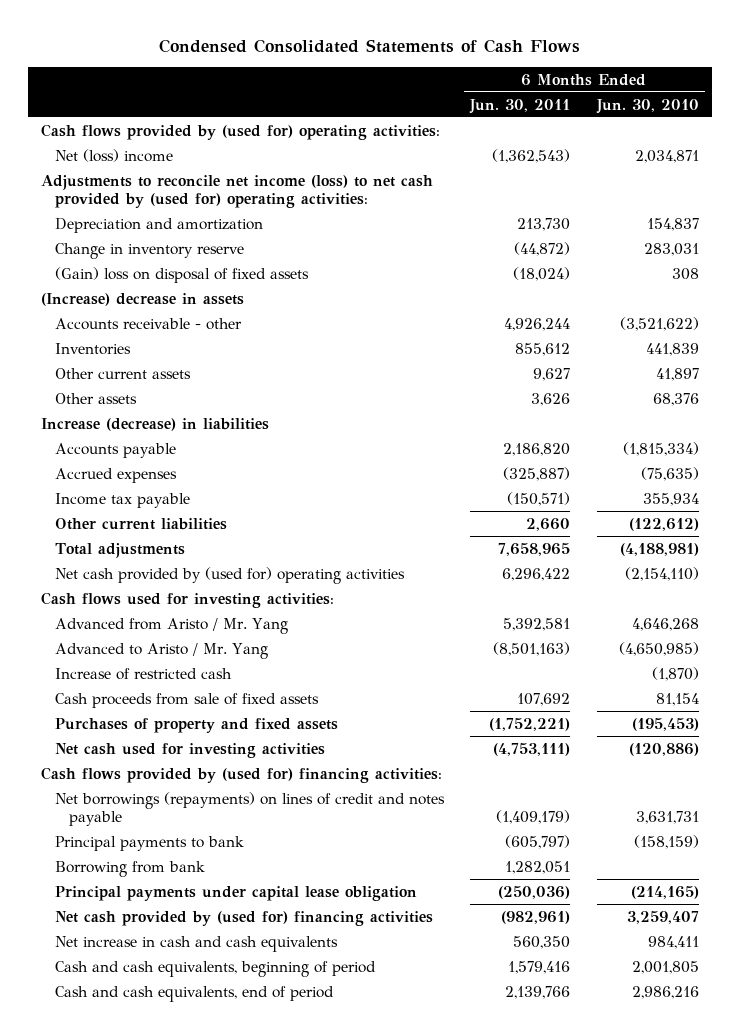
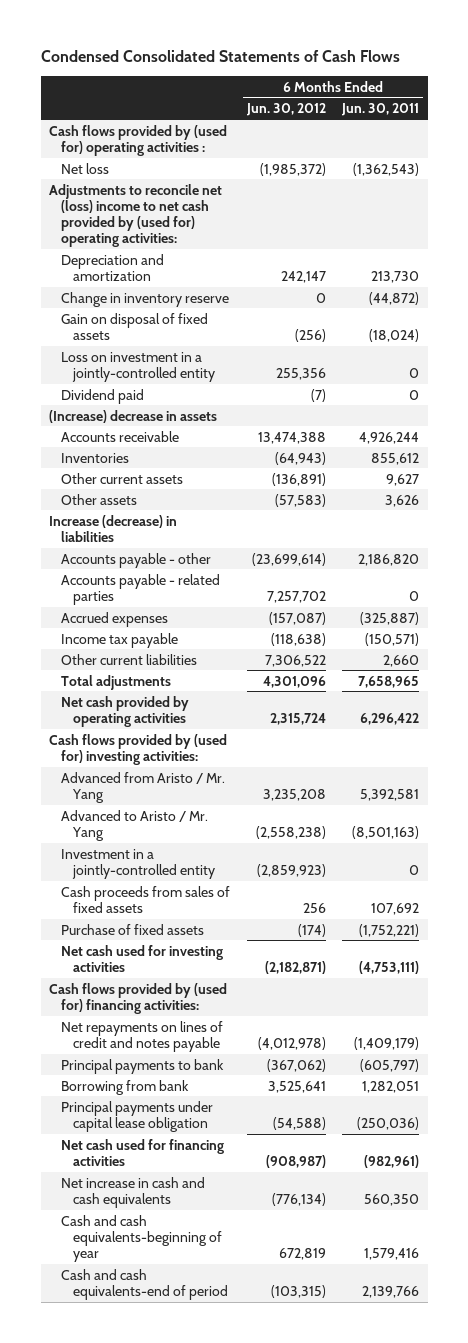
[595,98,699,114] Jun. 30, 2010 -> none
none -> [245,103,326,117] Jun. 30, 2012
[40,123,440,140] Cash flows provided by (used for) operating activities: -> [49,124,228,156] Cash flows provided by (used for) operating activities :
[54,148,173,162] Net (loss) income -> [61,162,110,174] Net loss
[40,174,433,208] Adjustments to reconcile net income (loss) to net cash provided by (used for) operating activities: -> [49,183,223,247] Adjustments to reconcile net (loss) income to net cash provided by (used for) operating activities:
[54,266,309,283] (Gain) loss on disposal of fixed assets -> [61,312,209,340] Gain on disposal of fixed assets
none -> [61,351,216,382] Loss on investment in a jointly-controlled entity
none -> [61,388,145,404] Dividend paid
[54,317,242,330] Accounts receivable - other -> [61,430,180,442] Accounts receivable
[54,442,176,458] Accounts payable -> [61,552,212,568] Accounts payable - other
none -> [61,573,221,605] Accounts payable - related parties
[54,566,405,584] Net cash provided by (used for) operating activities -> [61,695,190,727] Net cash provided by operating activities
[40,591,334,608] Cash flows used for investing activities: -> [49,733,228,765] Cash flows provided by (used for) investing activities:
[54,667,232,680] Increase of restricted cash -> none
none -> [61,848,216,879] Investment in a jointly-controlled entity
[54,692,319,708] Cash proceeds from sale of fixed assets -> [61,885,231,913] Cash proceeds from sales of fixed assets
[54,717,338,733] Purchases of property and fixed assets -> [61,923,205,935] Purchase of fixed assets
[54,791,445,826] Net borrowings (repayments) on lines of credit and notes payable -> [61,1020,224,1052] Net repayments on lines of credit and notes payable
[54,910,433,926] Net cash provided by (used for) financing activities -> [61,1138,225,1166] Net cash used for financing activities
[54,960,376,977] Cash and cash equivalents, beginning of period -> [61,1214,223,1262] Cash and cash equivalents-beginning of year
[54,985,334,1002] Cash and cash equivalents, end of period -> [61,1268,229,1300] Cash and cash equivalents-end of period

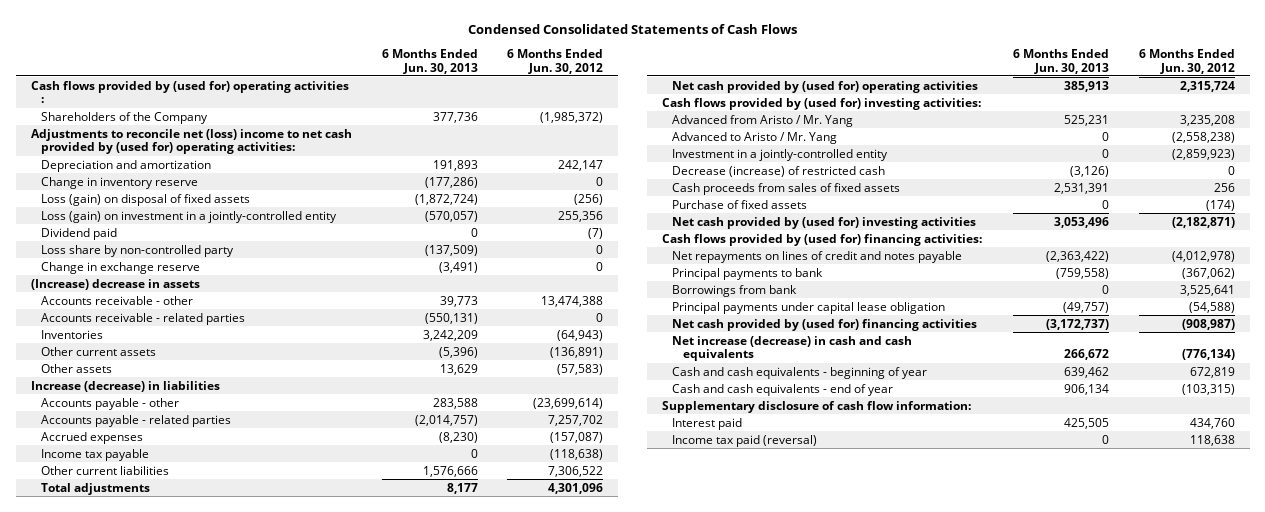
[341,103,420,117] Jun. 30, 2011 -> none
none -> [381,48,478,74] 6 Months Ended Jun. 30, 2013
[61,162,110,174] Net loss -> [41,111,209,124] Shareholders of the Company
[61,312,209,340] Gain on disposal of fixed assets -> [41,193,251,206] Loss (gain) on disposal of fixed assets
[61,351,216,382] Loss on investment in a jointly-controlled entity -> [41,210,338,223] Loss (gain) on investment in a jointly-controlled entity
none -> [41,244,235,257] Loss share by non-controlled party
none -> [41,261,201,274] Change in exchange reserve
[61,430,180,442] Accounts receivable -> [41,295,194,305] Accounts receivable - other
none -> [41,312,246,325] Accounts receivable - related parties
[61,695,190,727] Net cash provided by operating activities -> [672,80,979,93] Net cash provided by (used for) operating activities
none -> [672,165,886,177] Decrease (increase) of restricted cash
[61,944,224,972] Net cash used for investing activities -> [672,216,977,229] Net cash provided by (used for) investing activities
[61,1079,190,1095] Borrowing from bank -> [672,284,798,297] Borrowings from bank
[61,1138,225,1166] Net cash used for financing activities -> [672,318,978,331] Net cash provided by (used for) financing activities
[61,1176,206,1208] Net increase in cash and cash equivalents -> [672,335,913,362] Net increase (decrease) in cash and cash equivalents
[61,1214,223,1262] Cash and cash equivalents-beginning of year -> [672,366,928,379] Cash and cash equivalents - beginning of year
[61,1268,229,1300] Cash and cash equivalents-end of period -> [672,383,894,396] Cash and cash equivalents - end of year
none -> [661,400,971,413] Supplementary disclosure of cash flow information:
none -> [672,417,743,430] Interest paid
none -> [672,434,818,447] Income tax paid (reversal)

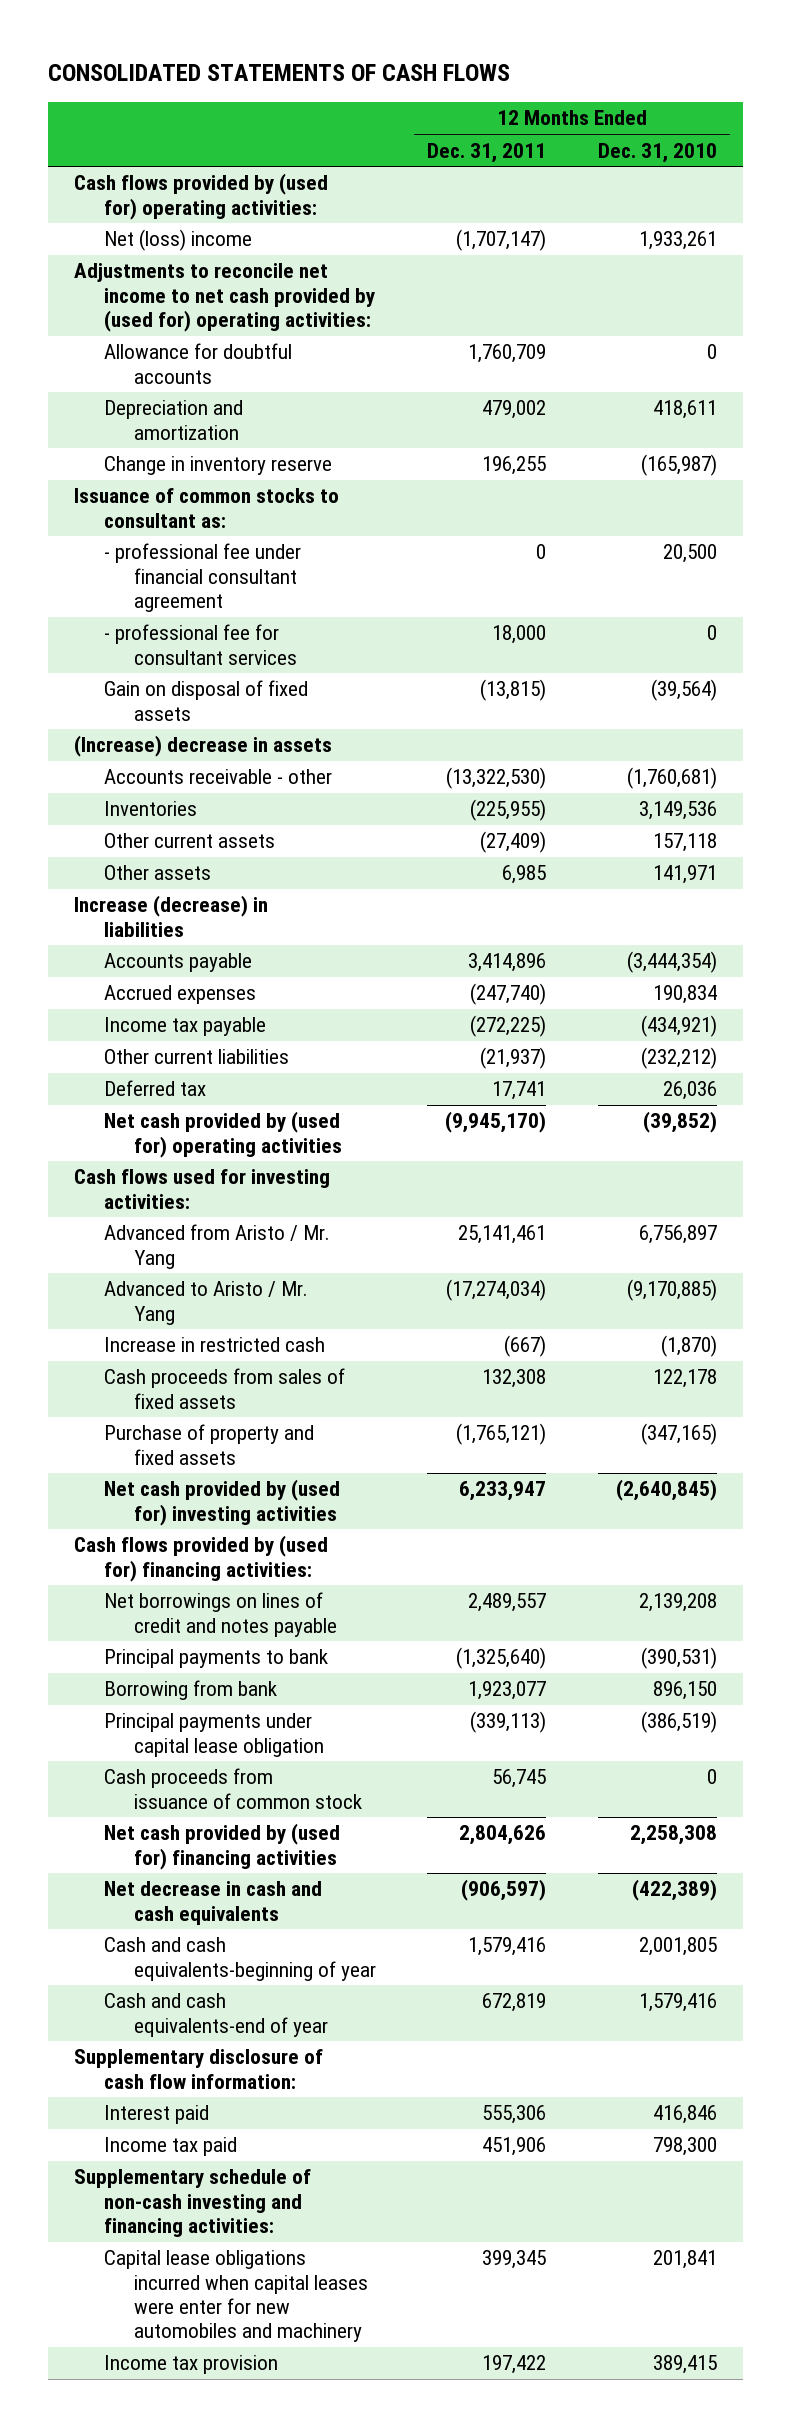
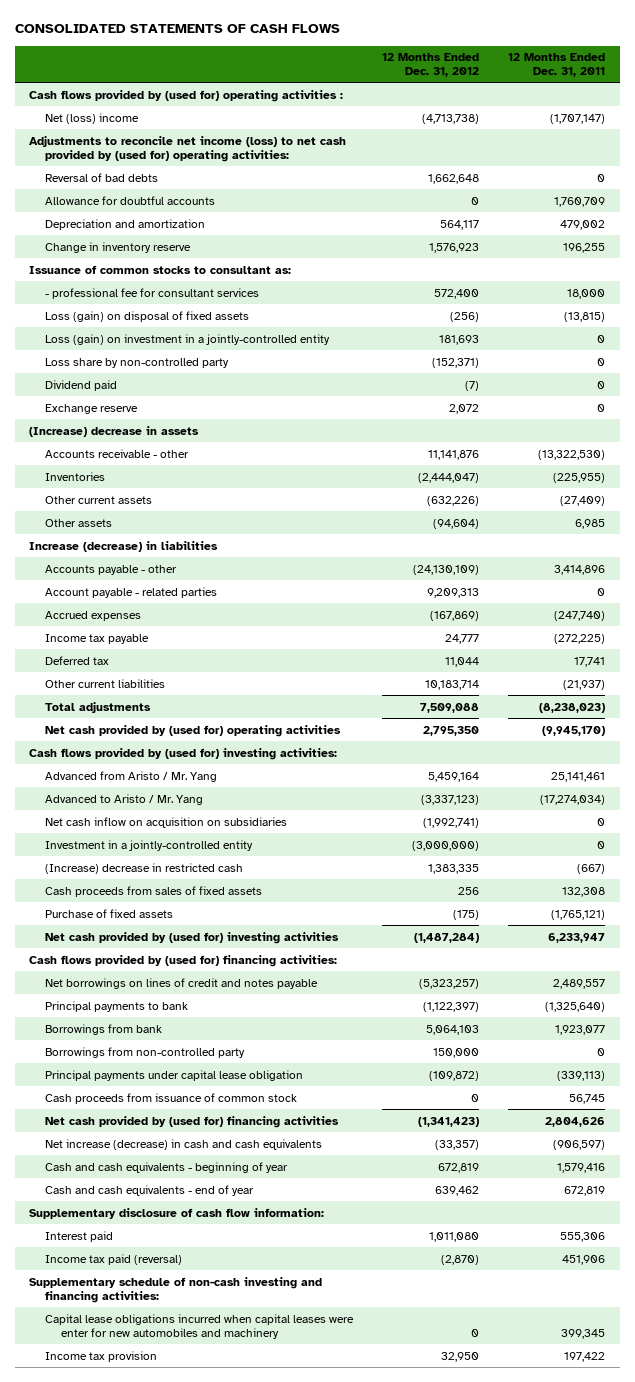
[598,142,718,163] Dec. 31, 2010 -> none
none -> [382,53,480,78] 12 Months Ended Dec. 31, 2012
[74,173,329,220] Cash flows provided by (used for) operating activities: -> [29,89,344,102] Cash flows provided by (used for) operating activities :
[74,263,375,333] Adjustments to reconcile net income to net cash provided by (used for) operating activities: -> [29,135,347,162] Adjustments to reconcile net income (loss) to net cash provided by (used for) operating activities:
none -> [45,172,159,182] Reversal of bad debts
[103,543,301,613] - professional fee under financial consultant agreement -> none
[103,680,308,721] Gain on disposal of fixed assets -> [45,310,250,322] Loss (gain) on disposal of fixed assets
none -> [45,333,331,345] Loss (gain) on investment in a jointly-controlled entity
none -> [45,357,230,368] Loss share by non-controlled party
none -> [45,379,118,391] Dividend paid
none -> [45,403,139,414] Exchange reserve
[103,953,252,973] Accounts payable -> [45,564,178,575] Accounts payable - other
none -> [45,586,218,598] Account payable - related parties
[103,1049,289,1065] Other current liabilities -> [45,678,166,688] Other current liabilities
none -> [45,701,152,713] Total adjustments
[74,1169,331,1209] Cash flows used for investing activities: -> [29,747,338,760] Cash flows provided by (used for) investing activities:
none -> [45,816,288,828] Net cash inflow on acquisition on subsidiaries
none -> [45,839,254,851] Investment in a jointly-controlled entity
[103,1337,325,1353] Increase in restricted cash -> [45,862,244,874] (Increase) decrease in restricted cash
[103,1424,314,1465] Purchase of property and fixed assets -> [45,908,174,918] Purchase of fixed assets
[103,1680,277,1701] Borrowing from bank -> [45,1023,163,1035] Borrowings from bank
none -> [45,1046,246,1058] Borrowings from non-controlled party
[103,1881,322,1925] Net decrease in cash and cash equivalents -> [45,1138,323,1150] Net increase (decrease) in cash and cash equivalents
[103,1937,376,1981] Cash and cash equivalents-beginning of year -> [45,1161,289,1173] Cash and cash equivalents - beginning of year
[103,1993,328,2037] Cash and cash equivalents-end of year -> [45,1184,255,1196] Cash and cash equivalents - end of year
[103,2137,237,2157] Income tax paid -> [45,1253,183,1265] Income tax paid (reversal)

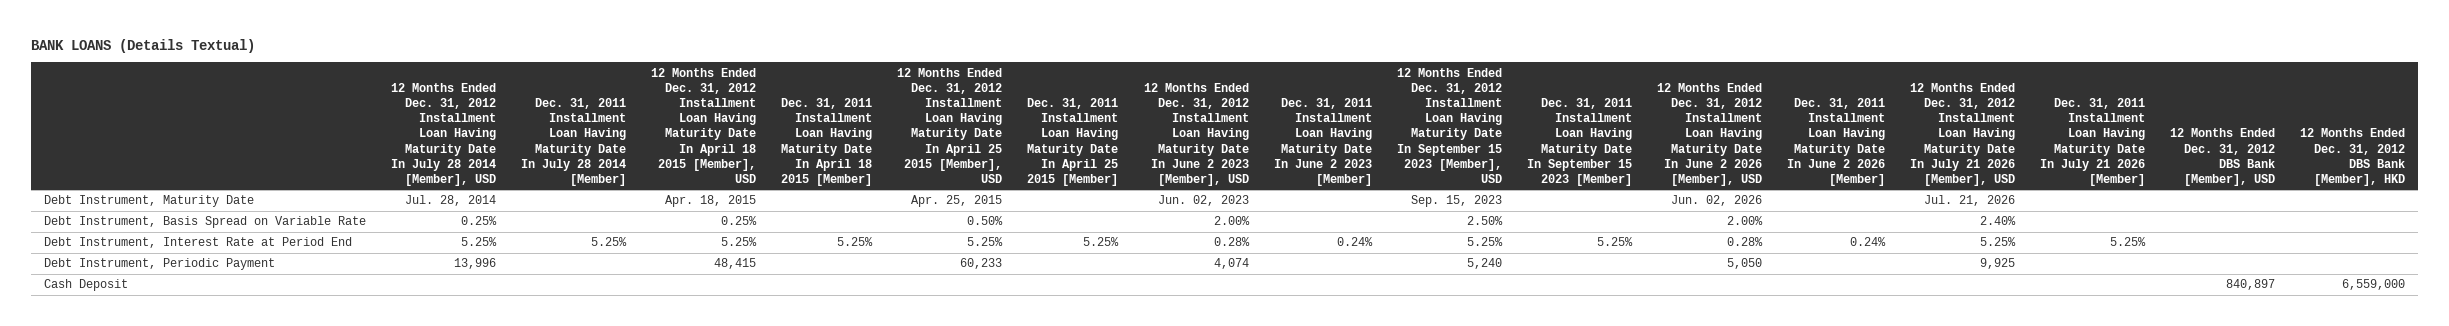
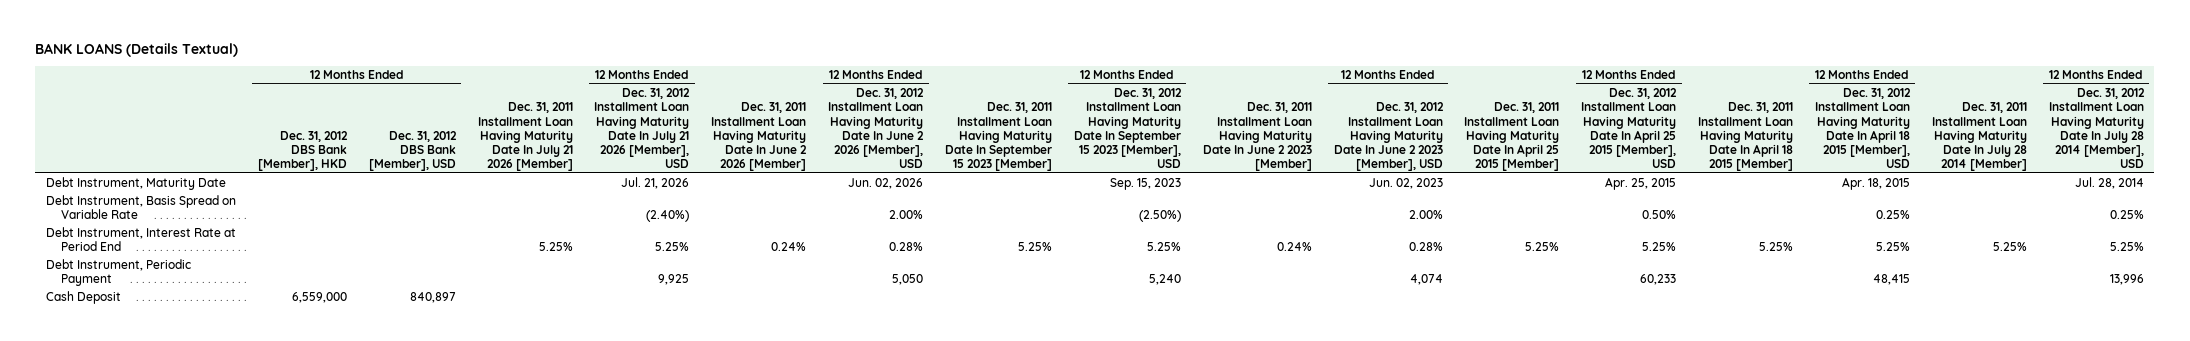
[1466,216,1503,226] 2.50% -> [1138,210,1181,223] (2.50%)
[1980,216,2017,226] 2.40% -> [646,210,690,223] (2.40%)

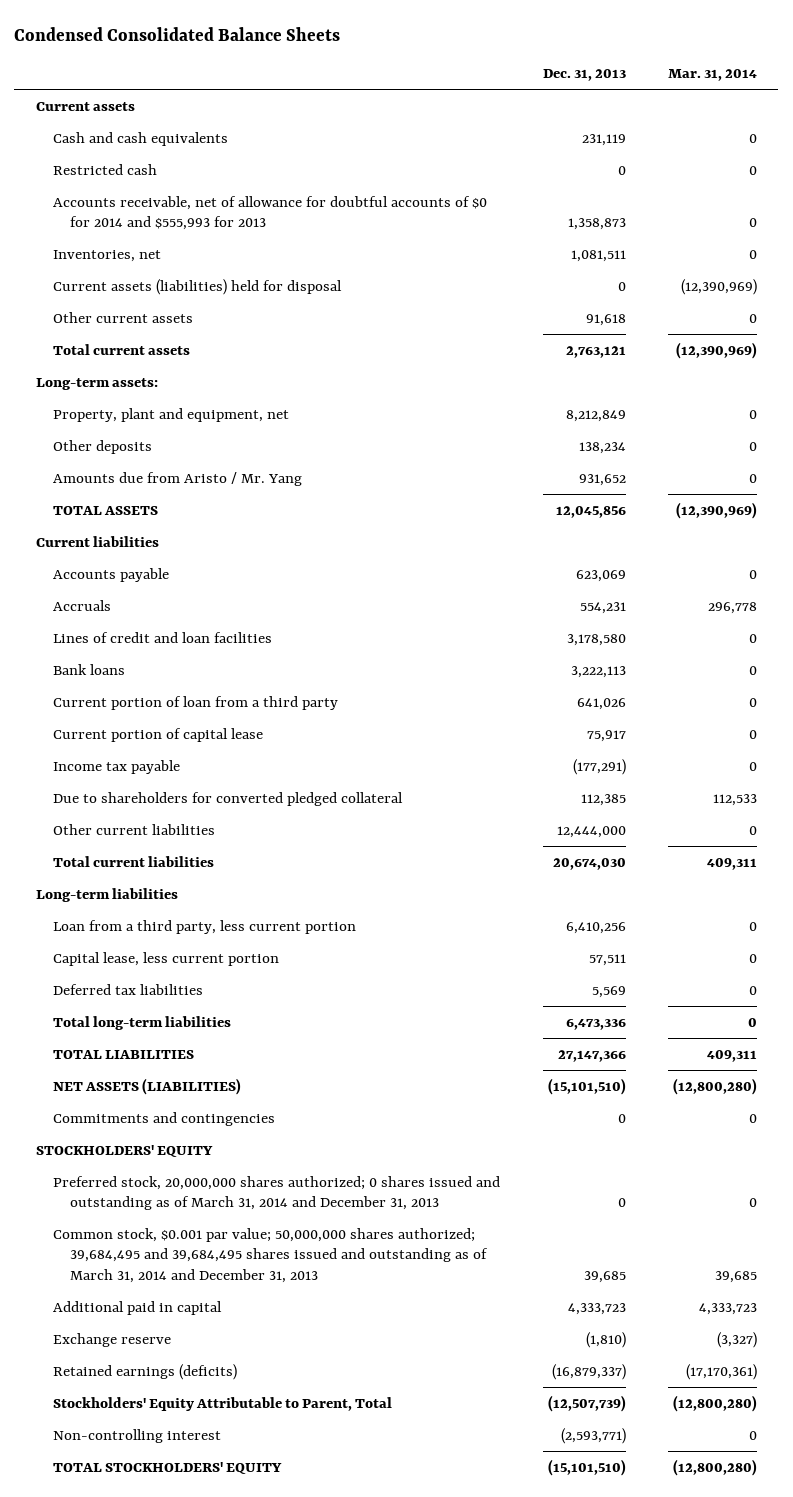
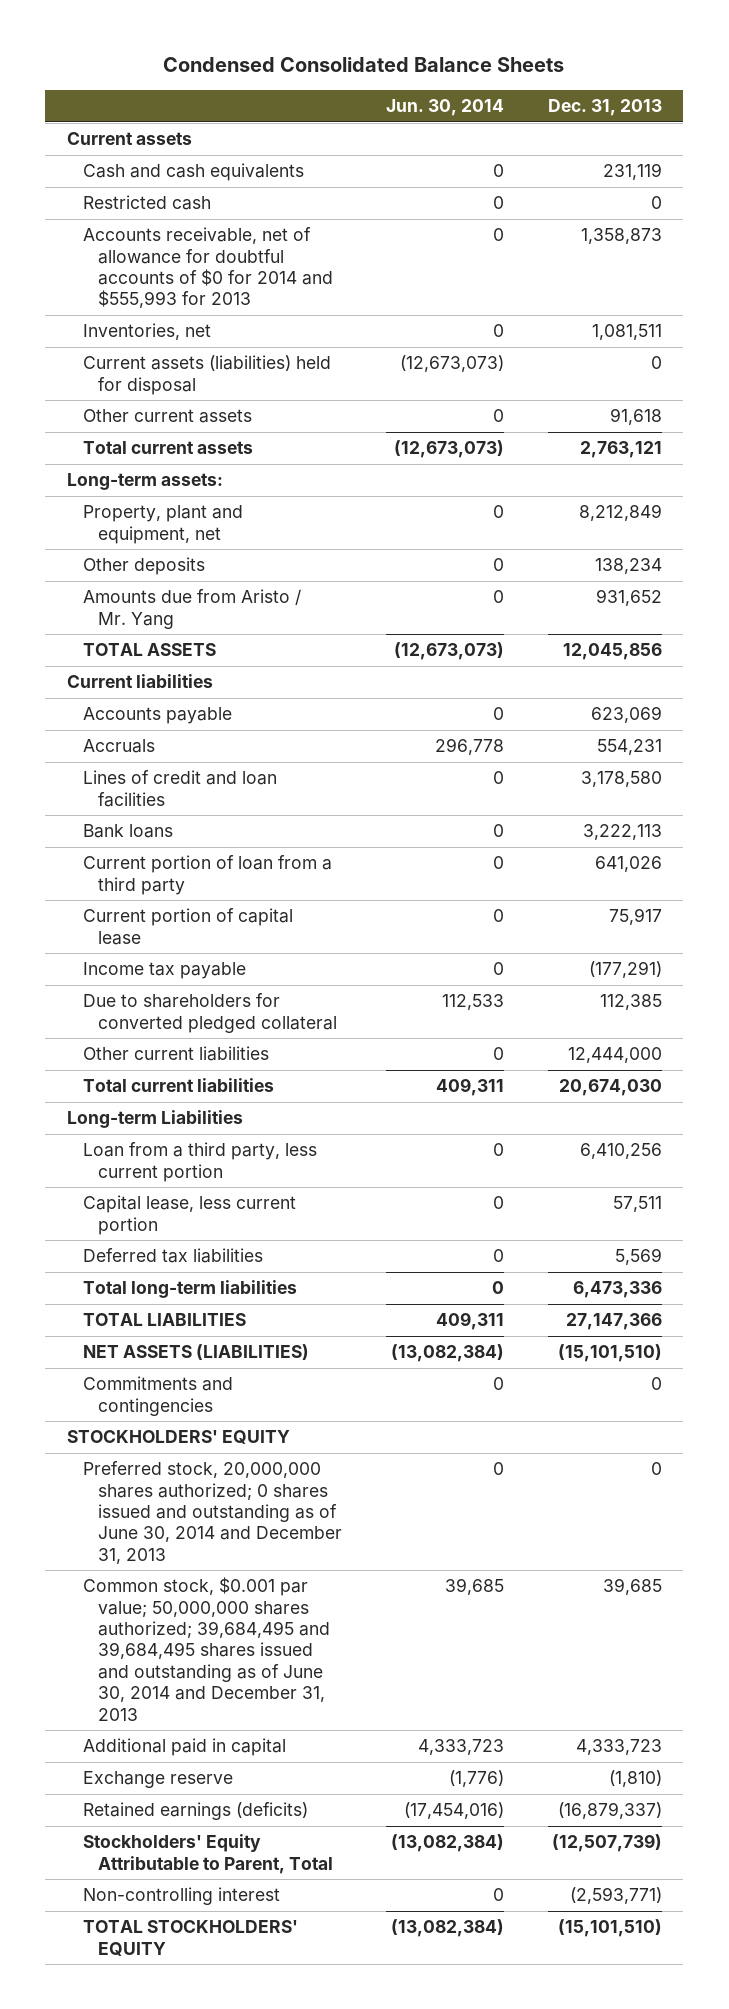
[668,69,758,82] Mar. 31, 2014 -> none
none -> [385,99,504,117] Jun. 30, 2014
[35,887,178,902] Long-term liabilities -> [66,1110,243,1129] Long-term Liabilities
[52,1175,500,1211] Preferred stock, 20,000,000 shares authorized; 0 shares issued and outstanding as of March 31, 2014 and December 31, 2013 -> [82,1461,343,1564] Preferred stock, 20,000,000 shares authorized; 0 shares issued and outstanding as of June 30, 2014 and December 31, 2013
[52,1227,489,1284] Common stock, $0.001 par value; 50,000,000 shares authorized; 39,684,495 and 39,684,495 shares issued and outstanding as of March 31, 2014 and December 31, 2013 -> [82,1577,331,1721] Common stock, $0.001 par value; 50,000,000 shares authorized; 39,684,495 and 39,684,495 shares issued and outstanding as of June 30, 2014 and December 31, 2013

